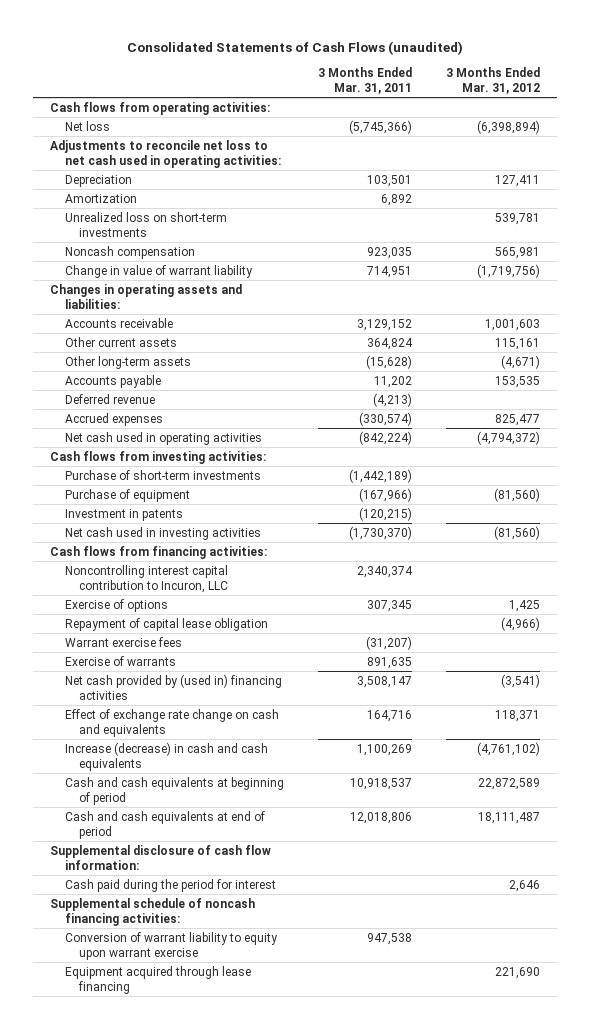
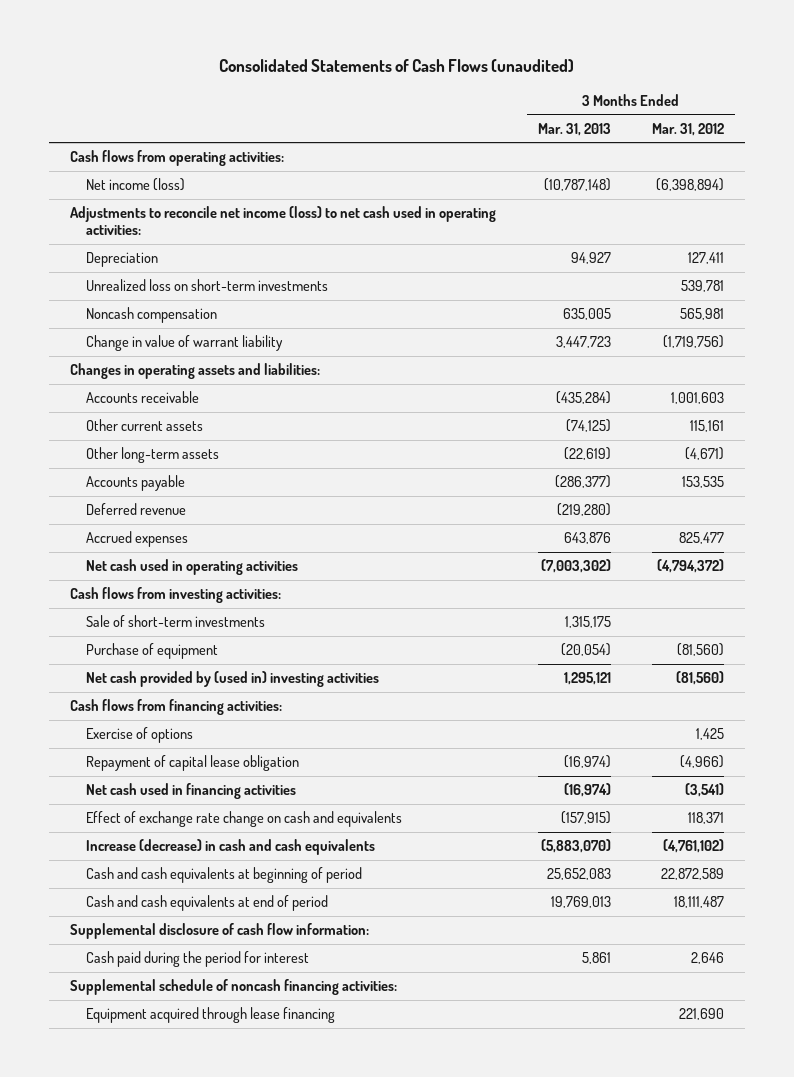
[317,67,412,94] 3 Months Ended Mar. 31, 2011 -> none
none -> [537,122,611,136] Mar. 31, 2013
[64,120,110,131] Net loss -> [86,178,186,192] Net income (loss)
[50,139,281,168] Adjustments to reconcile net loss to net cash used in operating activities: -> [70,206,497,236] Adjustments to reconcile net income (loss) to net cash used in operating activities:
[64,193,137,203] Amortization -> none
[64,469,261,480] Purchase of short-term investments -> [86,615,266,628] Sale of short-term investments
[64,508,183,521] Investment in patents -> none
[64,526,261,540] Net cash used in investing activities -> [86,671,380,688] Net cash provided by (used in) investing activities
[64,564,229,593] Noncontrolling interest capital contribution to Incuron, LLC -> none
[64,636,182,647] Warrant exercise fees -> none
[64,655,176,666] Exercise of warrants -> none
[64,673,282,700] Net cash provided by (used in) financing activities -> [86,783,297,800] Net cash used in financing activities
[64,931,278,960] Conversion of warrant liability to equity upon warrant exercise -> none

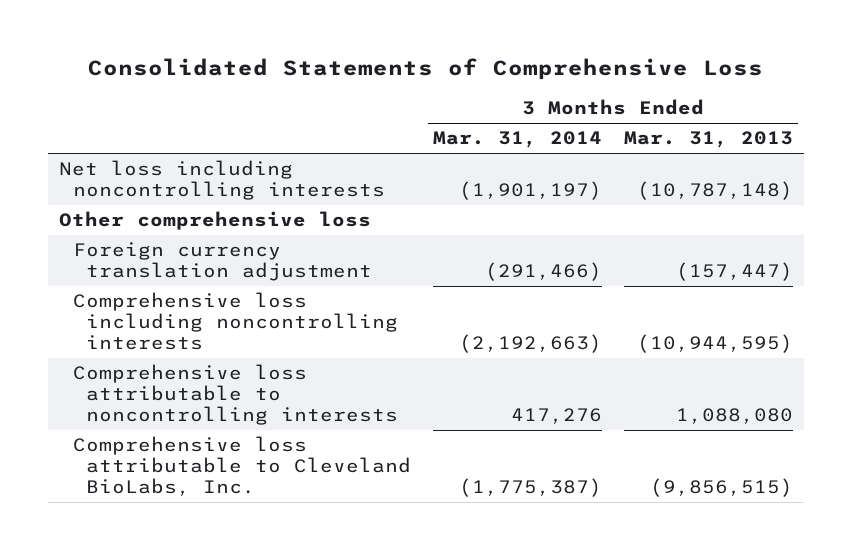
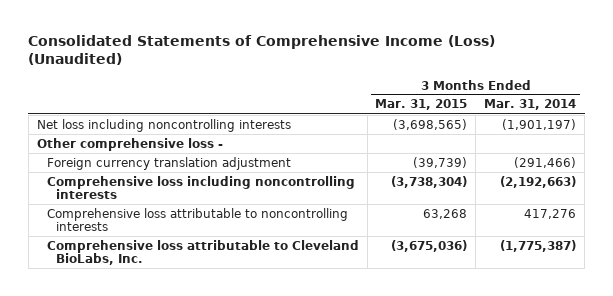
[87,58,763,81] Consolidated Statements of Comprehensive Loss -> [28,35,496,66] Consolidated Statements of Comprehensive Income (Loss) (Unaudited)
[624,131,794,149] Mar. 31, 2013 -> none
none -> [375,99,468,111] Mar. 31, 2015
[58,211,371,231] Other comprehensive loss -> [36,137,223,151] Other comprehensive loss -

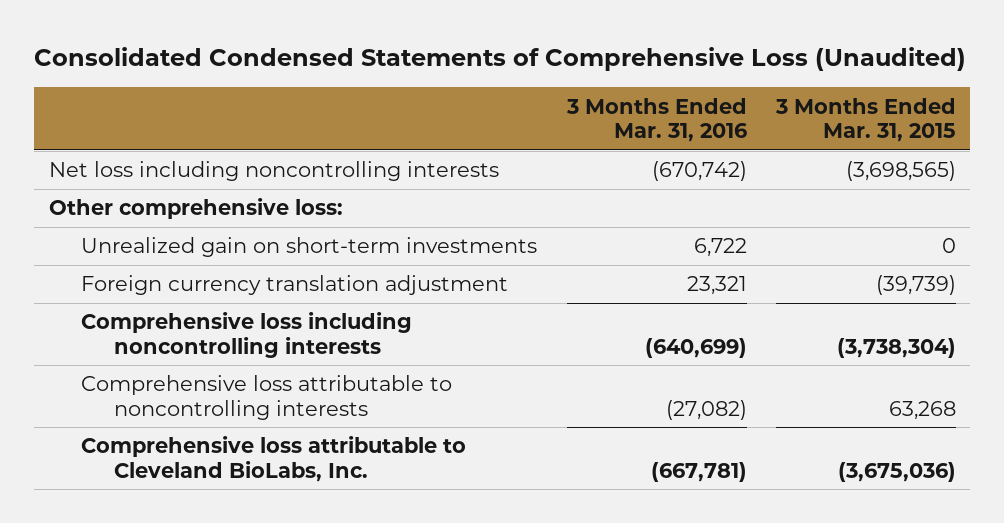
[28,35,496,66] Consolidated Statements of Comprehensive Income (Loss) (Unaudited) -> [33,47,966,72] Consolidated Condensed Statements of Comprehensive Loss (Unaudited)
[484,99,577,111] Mar. 31, 2014 -> none
none -> [565,97,747,143] 3 Months Ended Mar. 31, 2016
[36,137,223,151] Other comprehensive loss - -> [48,198,343,220] Other comprehensive loss:
none -> [81,237,538,258] Unrealized gain on short-term investments

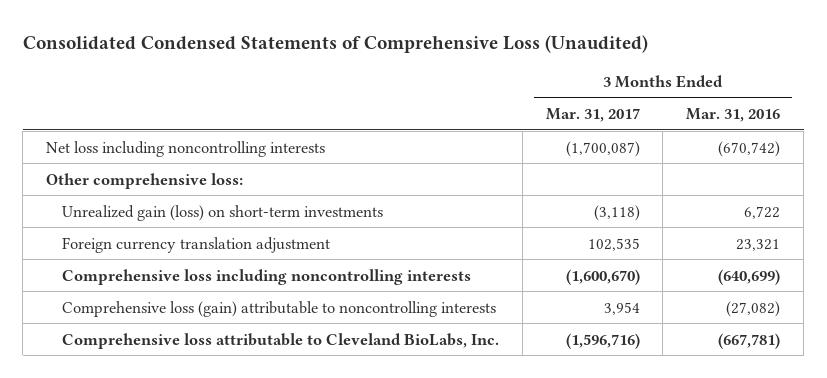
[774,97,956,143] 3 Months Ended Mar. 31, 2015 -> none
none -> [545,107,640,122] Mar. 31, 2017
[81,237,538,258] Unrealized gain on short-term investments -> [61,204,383,221] Unrealized gain (loss) on short-term investments
[81,375,453,420] Comprehensive loss attributable to noncontrolling interests -> [61,300,496,317] Comprehensive loss (gain) attributable to noncontrolling interests

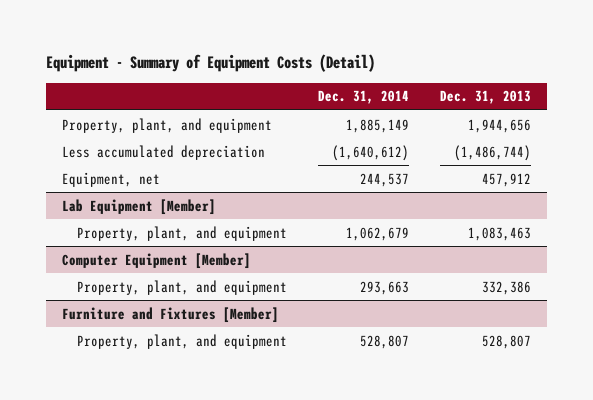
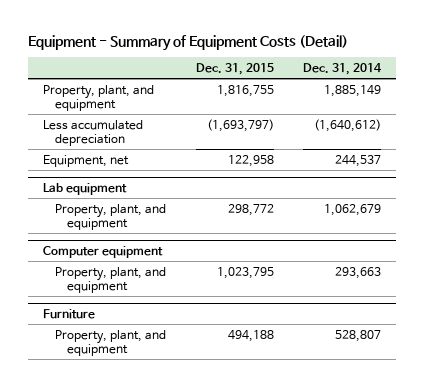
[440,90,532,105] Dec. 31, 2013 -> none
none -> [195,62,274,75] Dec. 31, 2015
[61,198,216,215] Lab Equipment [Member] -> [42,182,127,195] Lab equipment
[61,252,251,269] Computer Equipment [Member] -> [42,245,163,258] Computer equipment
[61,306,279,323] Furniture and Fixtures [Member] -> [42,308,95,319] Furniture

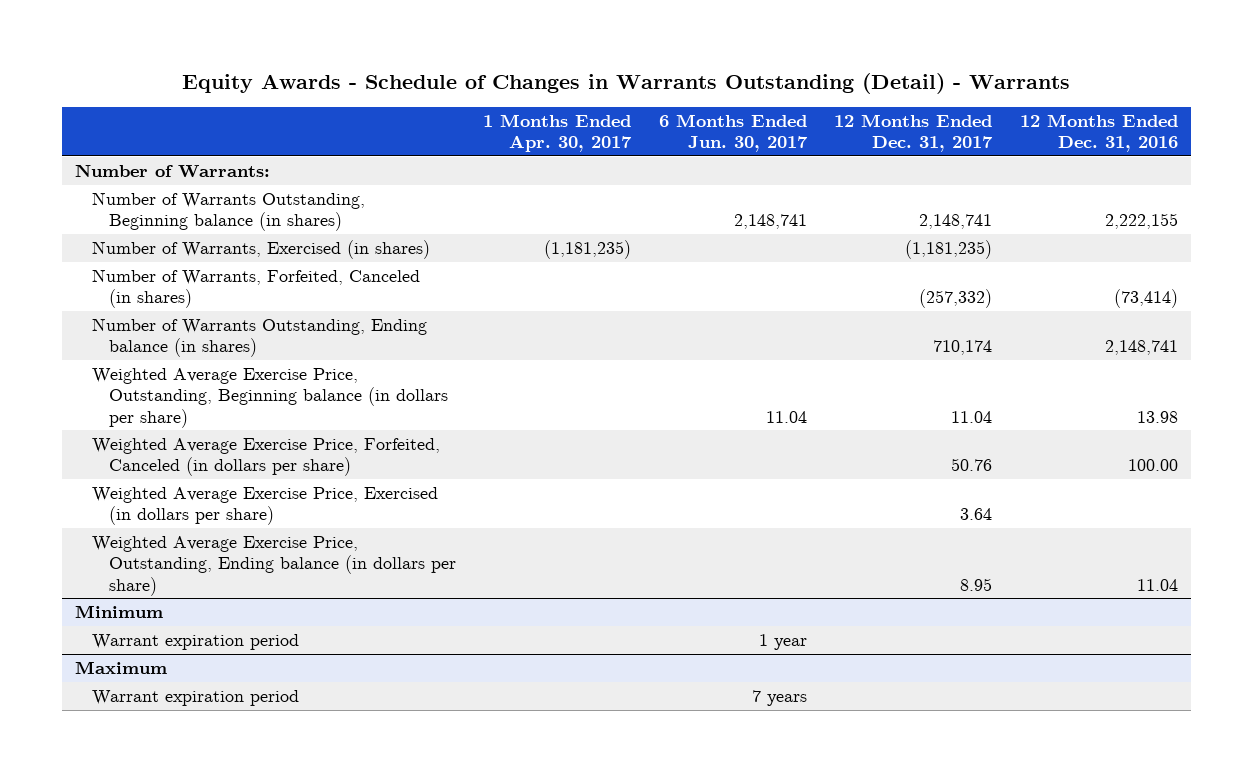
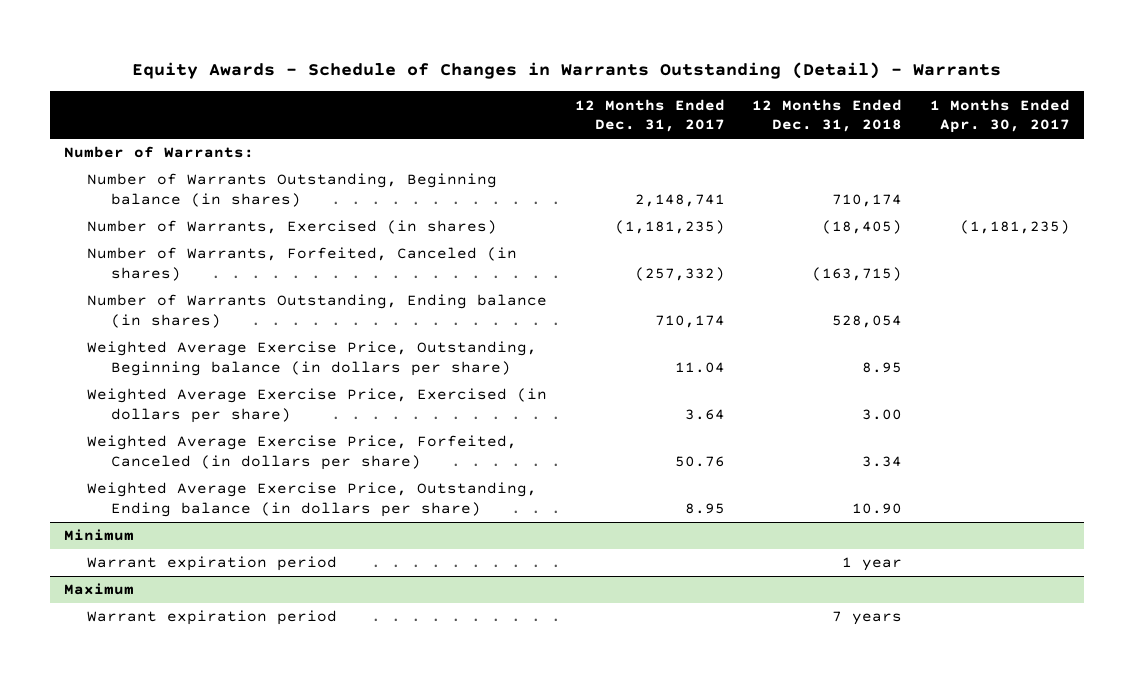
[658,113,808,152] 6 Months Ended Jun. 30, 2017 -> none
[1019,113,1178,152] 12 Months Ended Dec. 31, 2016 -> none
none -> [752,98,903,133] 12 Months Ended Dec. 31, 2018
[92,438,441,477] Weighted Average Exercise Price, Forfeited, Canceled (in dollars per share) -> [87,435,518,470] Weighted Average Exercise Price, Forfeited, Canceled (in dollars per share)

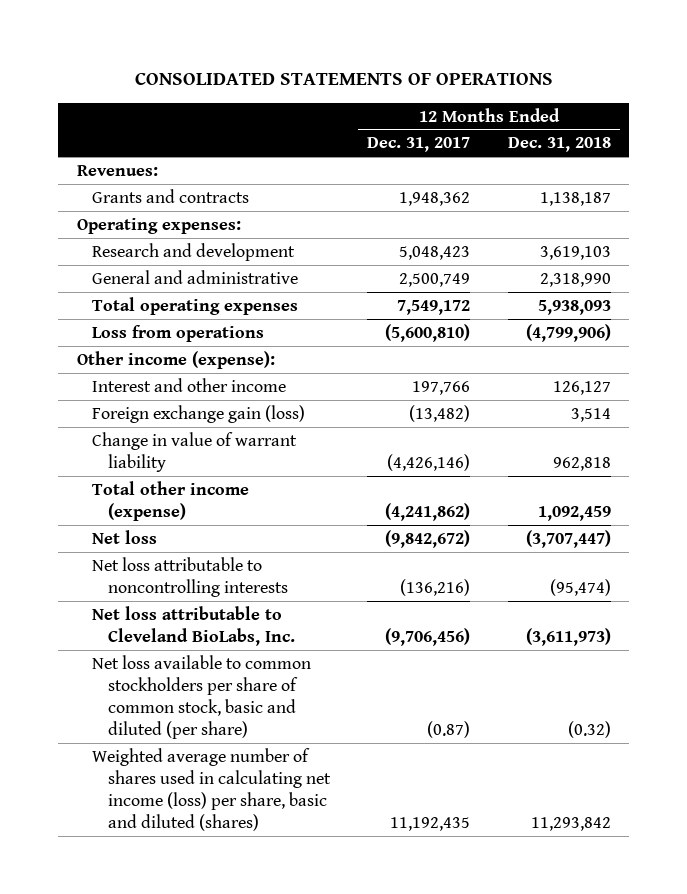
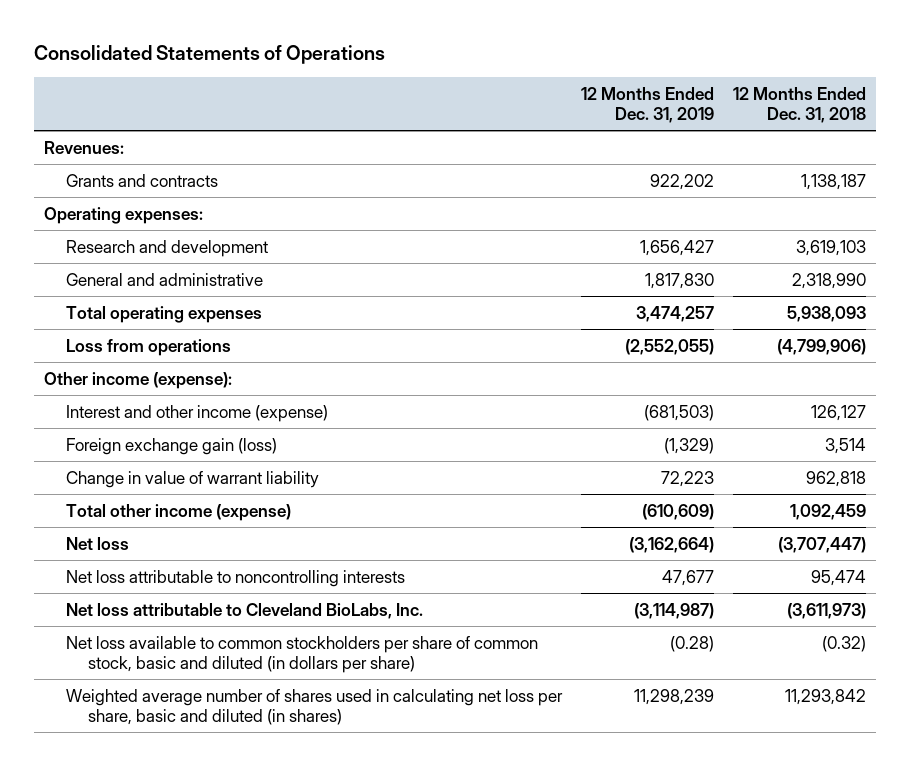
[134,72,553,86] CONSOLIDATED STATEMENTS OF OPERATIONS -> [33,45,385,65] Consolidated Statements of Operations
[367,137,471,153] Dec. 31, 2017 -> none
none -> [581,86,715,124] 12 Months Ended Dec. 31, 2019
[92,377,287,392] Interest and other income -> [65,404,328,422] Interest and other income (expense)
[549,578,611,596] (95,474) -> [811,569,867,586] 95,474
[92,654,312,740] Net loss available to common stockholders per share of common stock, basic and diluted (per share) -> [65,635,538,674] Net loss available to common stockholders per share of common stock, basic and diluted (in dollars per share)
[92,747,331,832] Weighted average number of shares used in calculating net income (loss) per share, basic and diluted (shares) -> [65,688,563,726] Weighted average number of shares used in calculating net loss per share, basic and diluted (in shares)

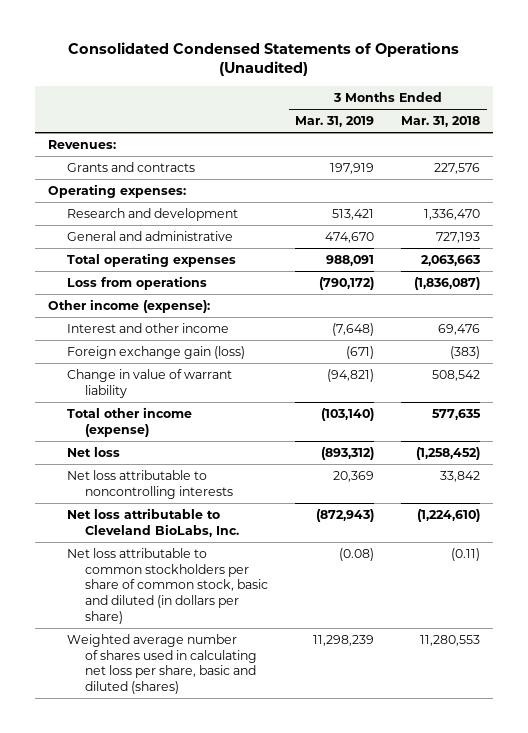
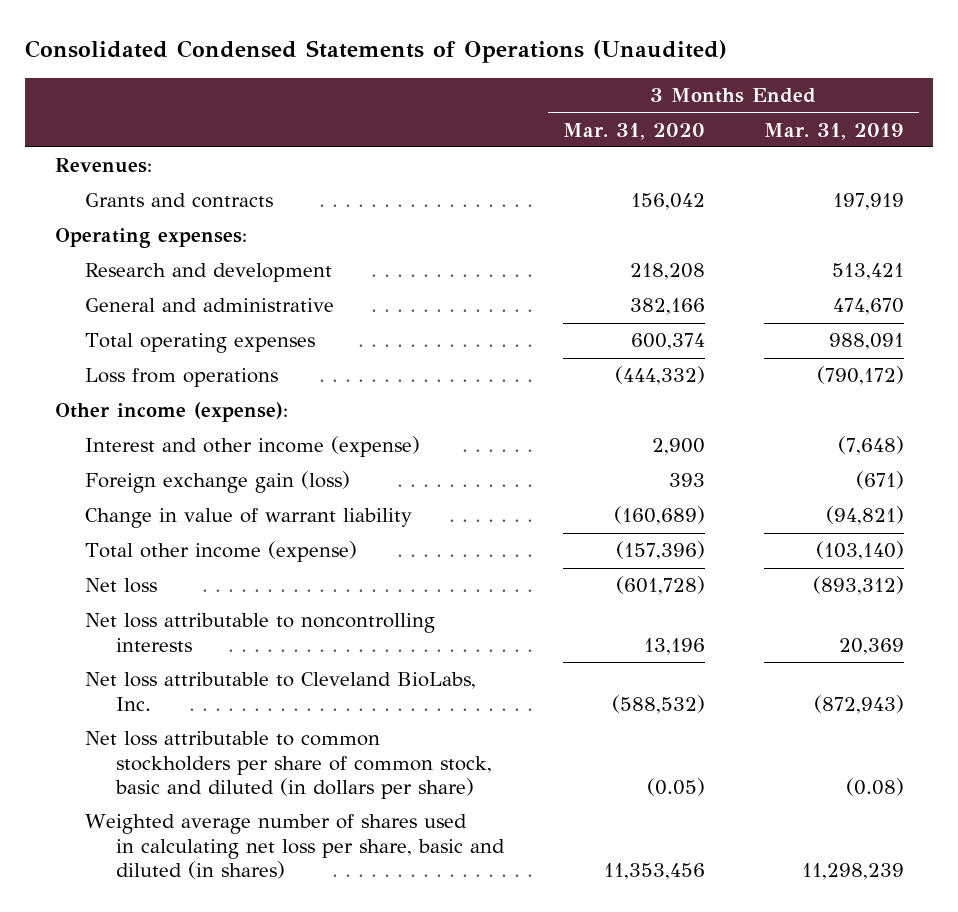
[400,116,480,128] Mar. 31, 2018 -> none
none -> [562,122,705,140] Mar. 31, 2020
[66,322,229,333] Interest and other income -> [85,436,421,458] Interest and other income (expense)
[66,633,258,695] Weighted average number of shares used in calculating net loss per share, basic and diluted (shares) -> [85,814,505,879] Weighted average number of shares used in calculating net loss per share, basic and diluted (in shares)

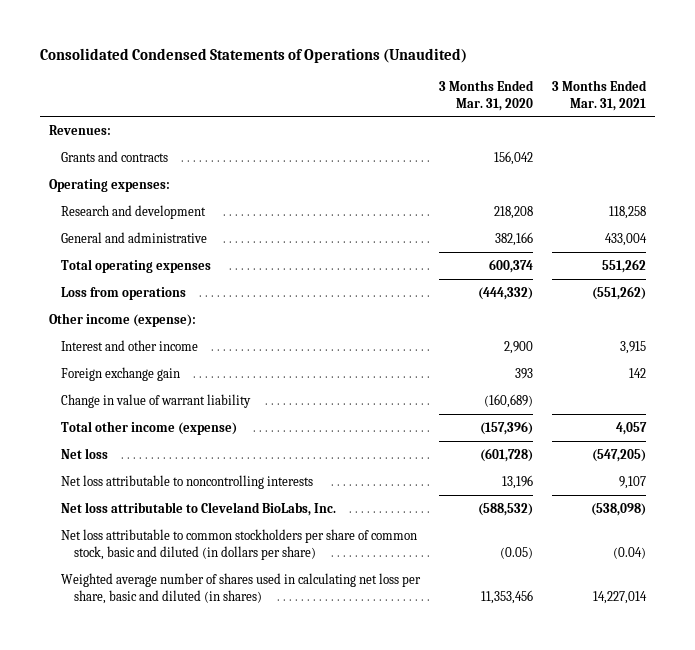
[763,122,904,140] Mar. 31, 2019 -> none
none -> [551,79,647,111] 3 Months Ended Mar. 31, 2021
[85,436,421,458] Interest and other income (expense) -> [61,339,199,351] Interest and other income
[85,471,351,494] Foreign exchange gain (loss) -> [61,366,181,381] Foreign exchange gain

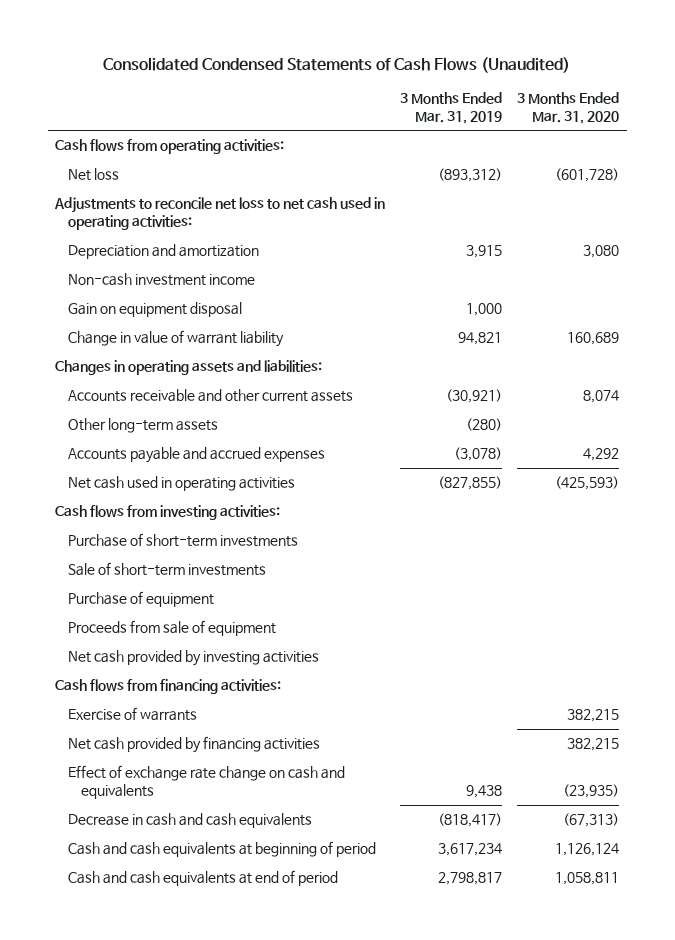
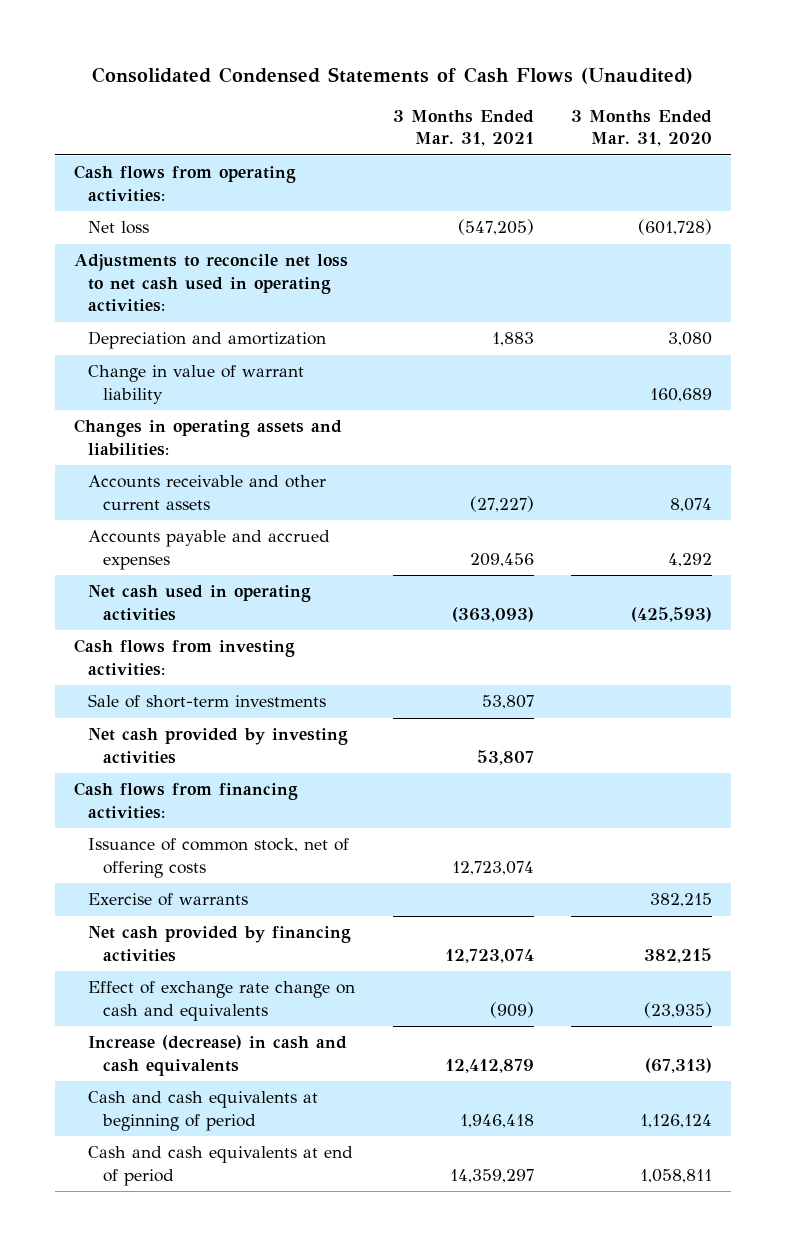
[400,92,503,125] 3 Months Ended Mar. 31, 2019 -> none
none -> [392,109,534,147] 3 Months Ended Mar. 31, 2021
[68,273,256,287] Non-cash investment income -> none
[68,302,243,318] Gain on equipment disposal -> none
[68,418,219,434] Other long-term assets -> none
[68,533,299,548] Purchase of short-term investments -> none
[68,591,215,608] Purchase of equipment -> none
[68,620,277,637] Proceeds from sale of equipment -> none
none -> [88,838,350,878] Issuance of common stock, net of offering costs
[68,813,313,829] Decrease in cash and cash equivalents -> [88,1035,348,1076] Increase (decrease) in cash and cash equivalents

